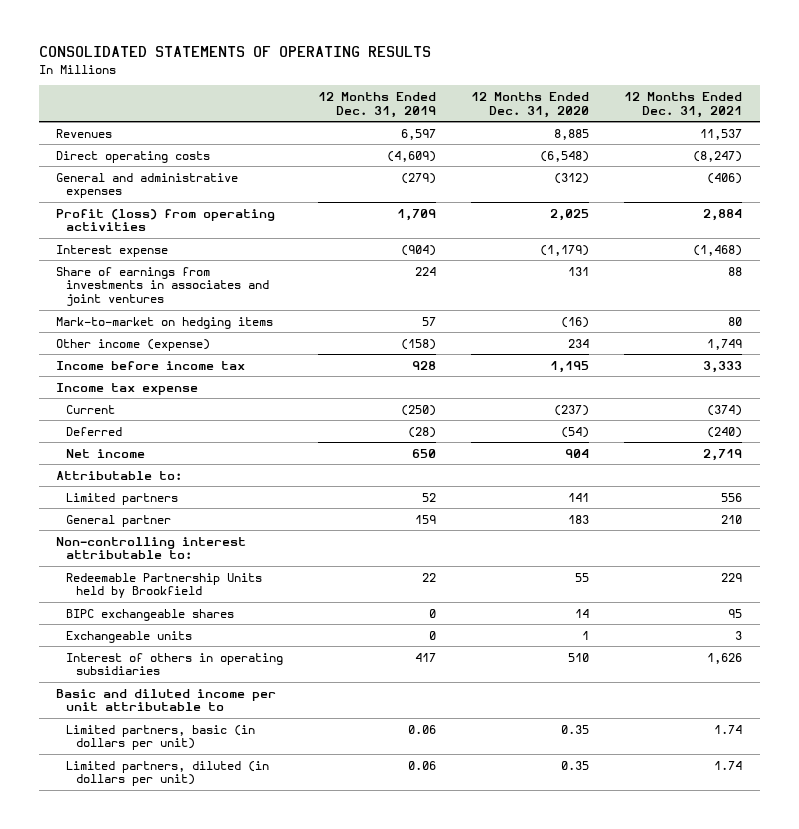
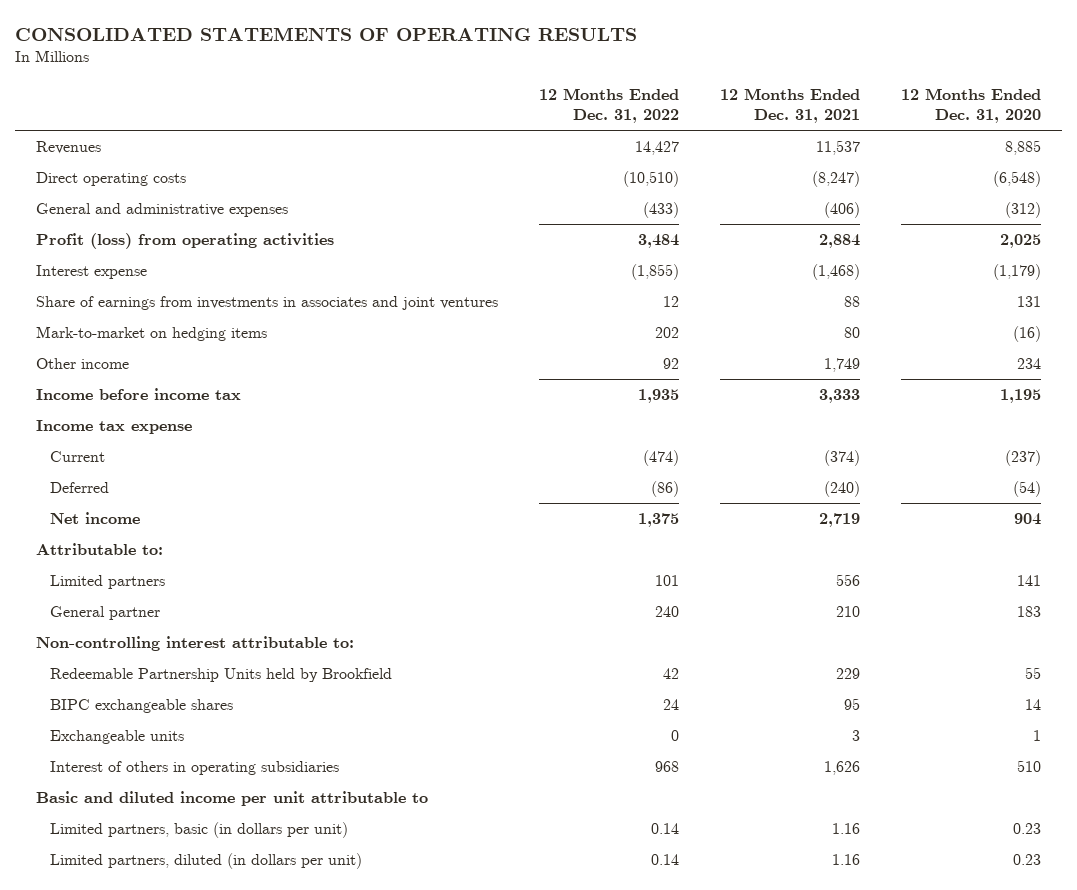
[318,92,437,118] 12 Months Ended Dec. 31, 2019 -> none
none -> [539,87,680,124] 12 Months Ended Dec. 31, 2022
[56,338,211,351] Other income (expense) -> [35,358,129,370] Other income
[561,724,590,734] 0.35 -> [1013,823,1042,835] 0.23
[714,724,743,734] 1.74 -> [832,823,861,835] 1.16
[561,760,590,770] 0.35 -> [1013,854,1042,866] 0.23
[714,760,743,770] 1.74 -> [832,854,861,866] 1.16

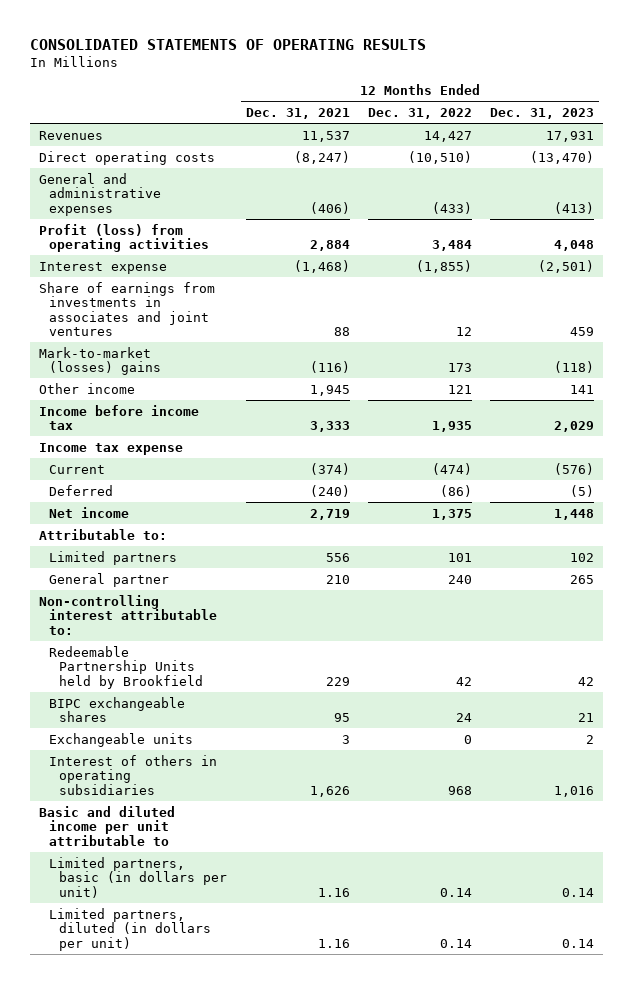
[901,87,1042,124] 12 Months Ended Dec. 31, 2020 -> none
none -> [490,107,595,119] Dec. 31, 2023
[35,326,267,342] Mark-to-market on hedging items -> [39,346,162,376] Mark-to-market (losses) gains
[655,327,680,339] 202 -> [447,363,472,373] 173
[844,327,861,339] 80 -> [309,361,350,374] (116)
[663,358,680,370] 92 -> [447,384,472,394] 121
[824,358,861,373] 1,749 -> [309,384,350,396] 1,945

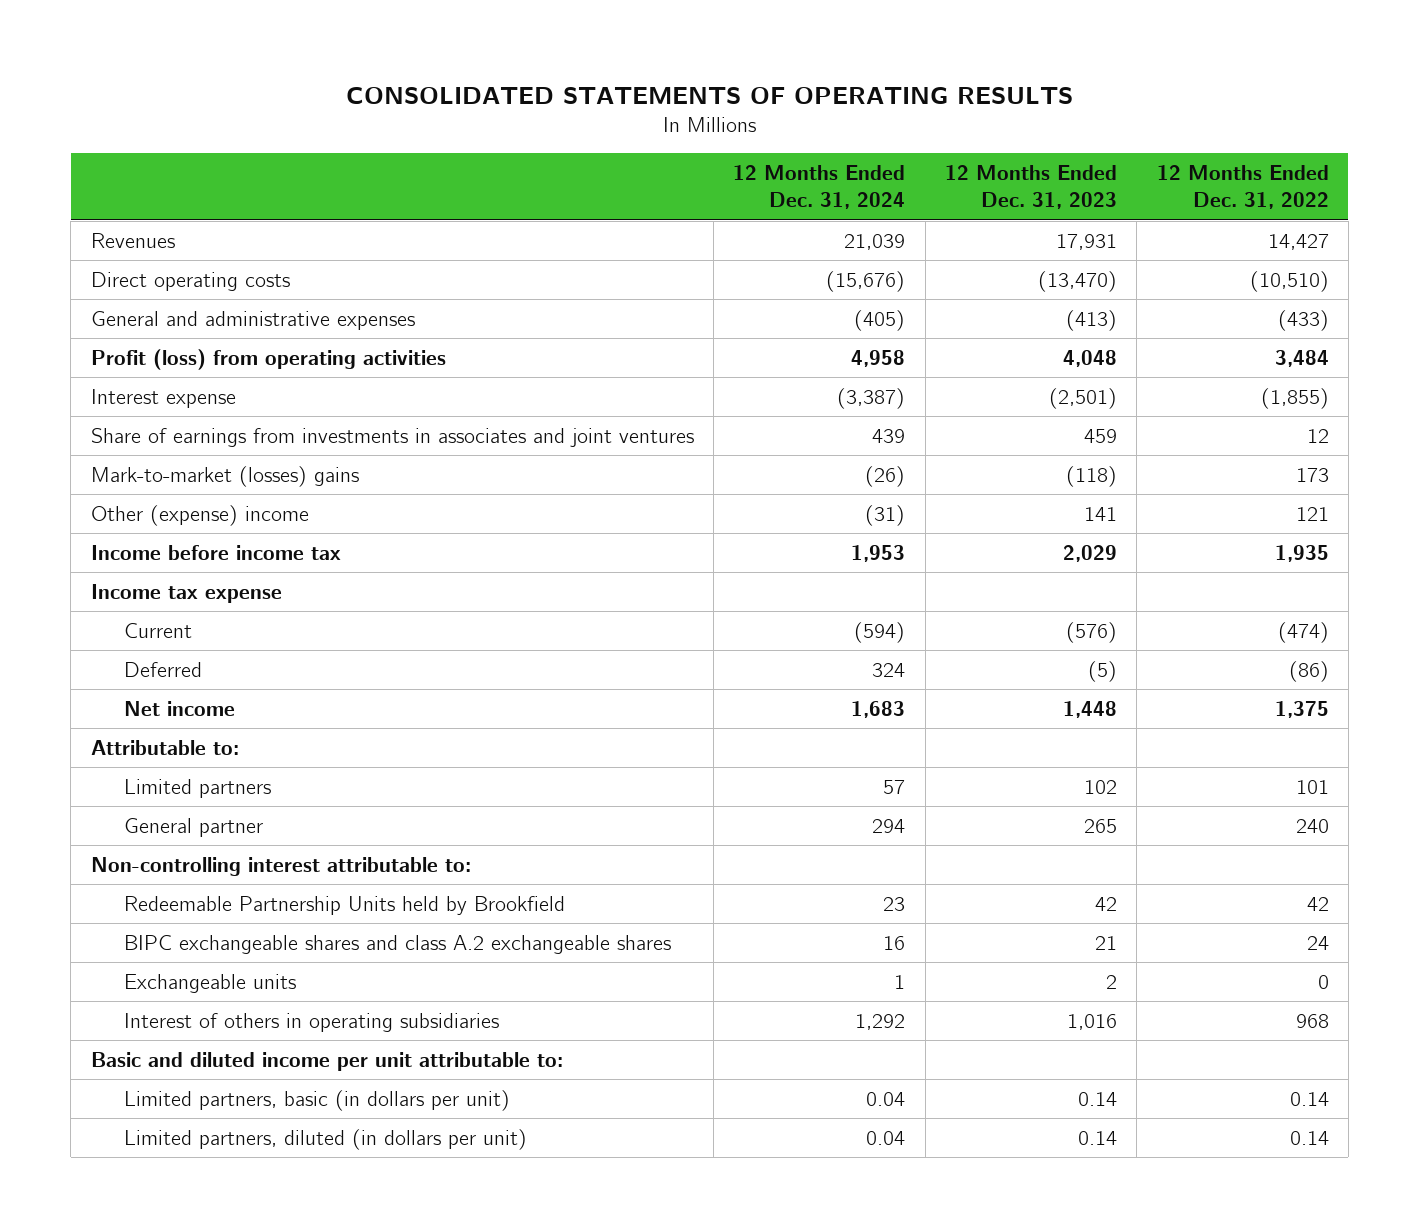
[245,107,350,119] Dec. 31, 2021 -> none
none -> [733,165,906,210] 12 Months Ended Dec. 31, 2024
[39,382,136,394] Other income -> [90,504,309,526] Other (expense) income
[49,696,186,723] BIPC exchangeable shares -> [124,934,672,954] BIPC exchangeable shares and class A.2 exchangeable shares
[39,805,176,846] Basic and diluted income per unit attributable to -> [90,1051,563,1071] Basic and diluted income per unit attributable to:

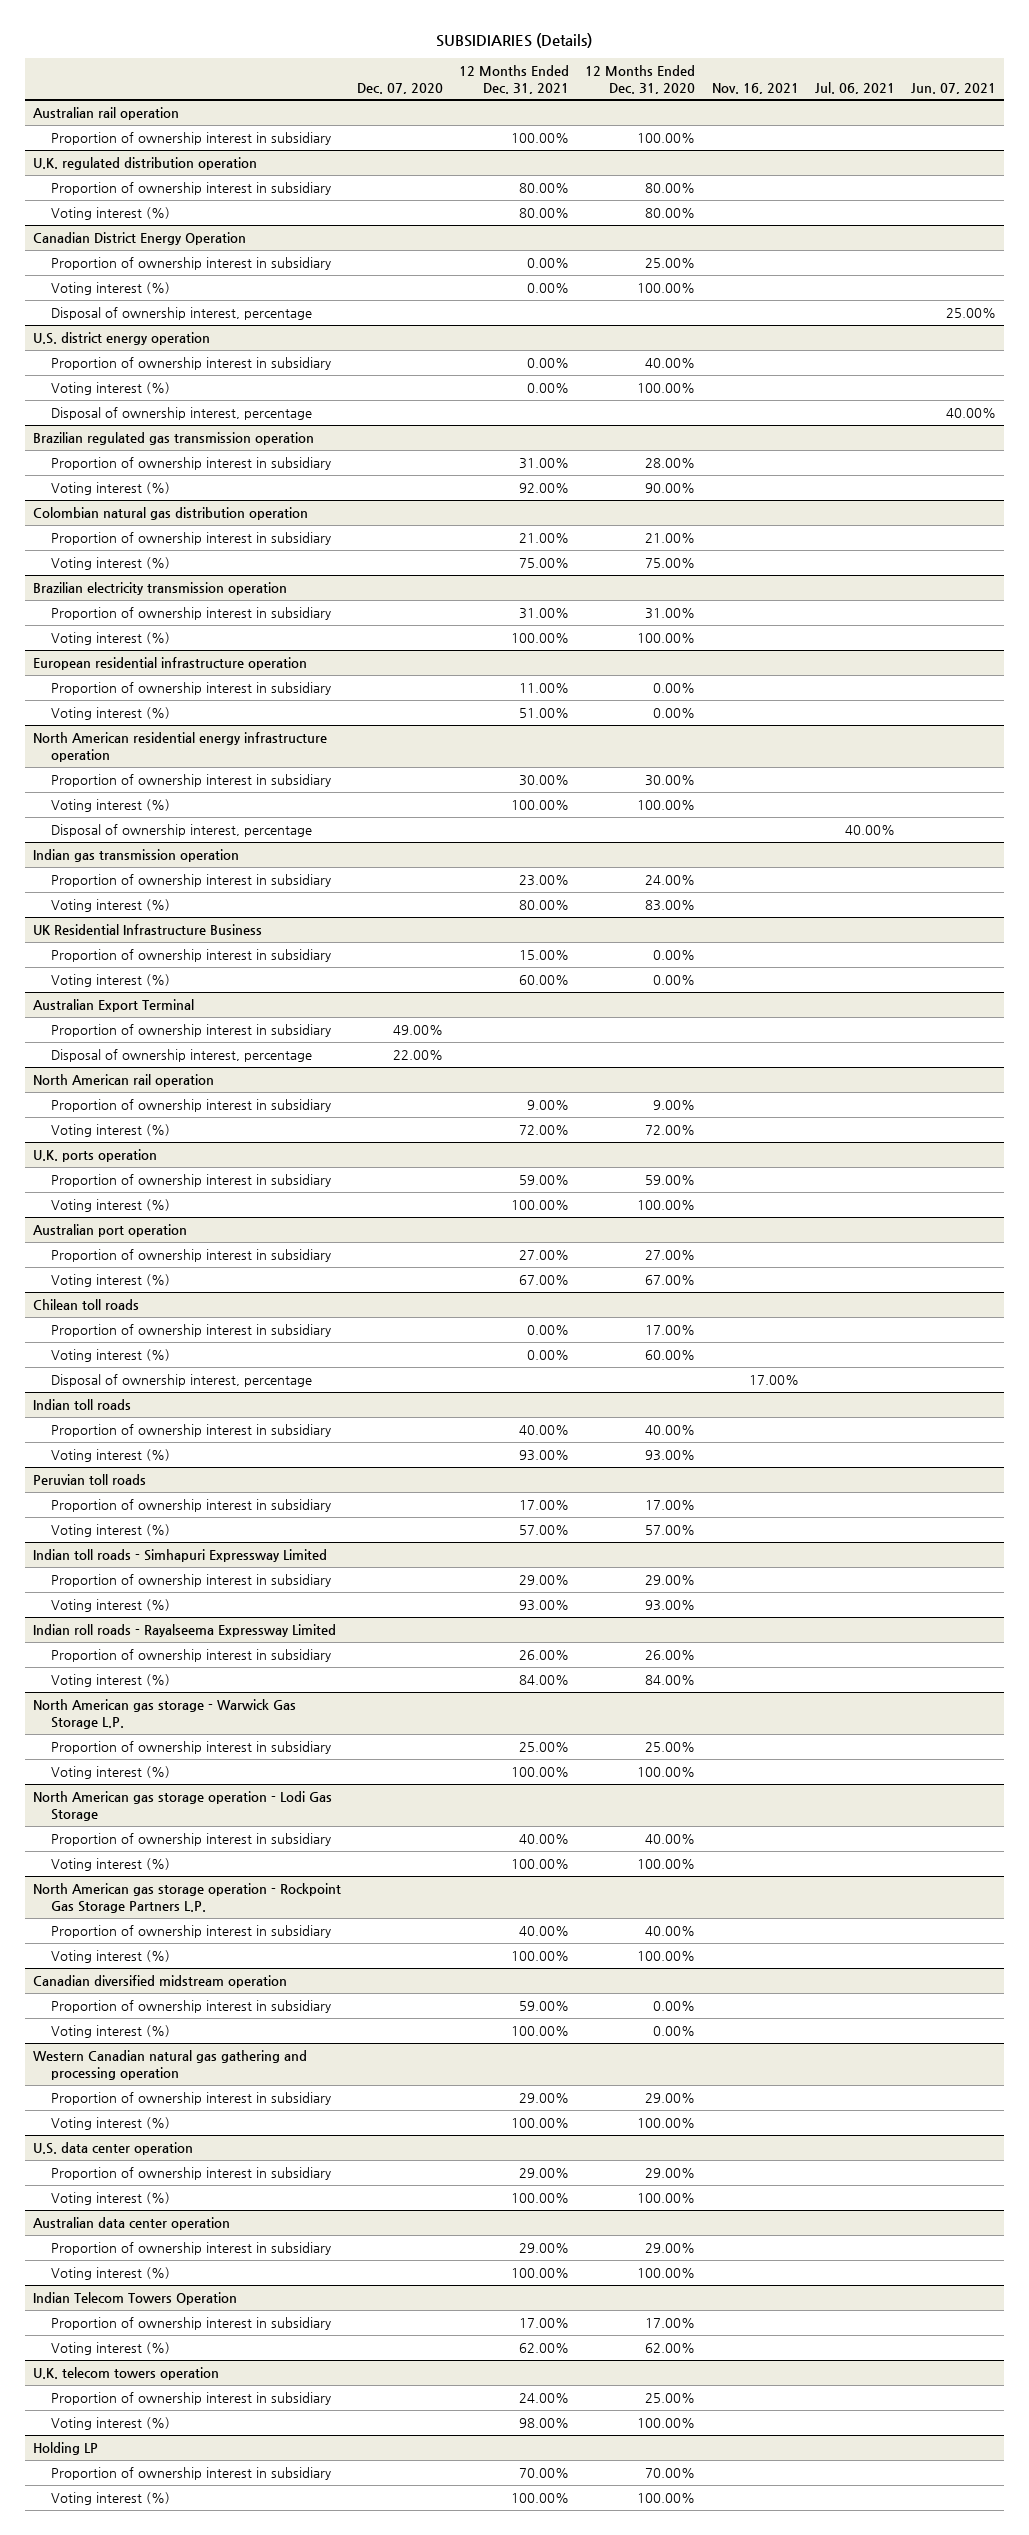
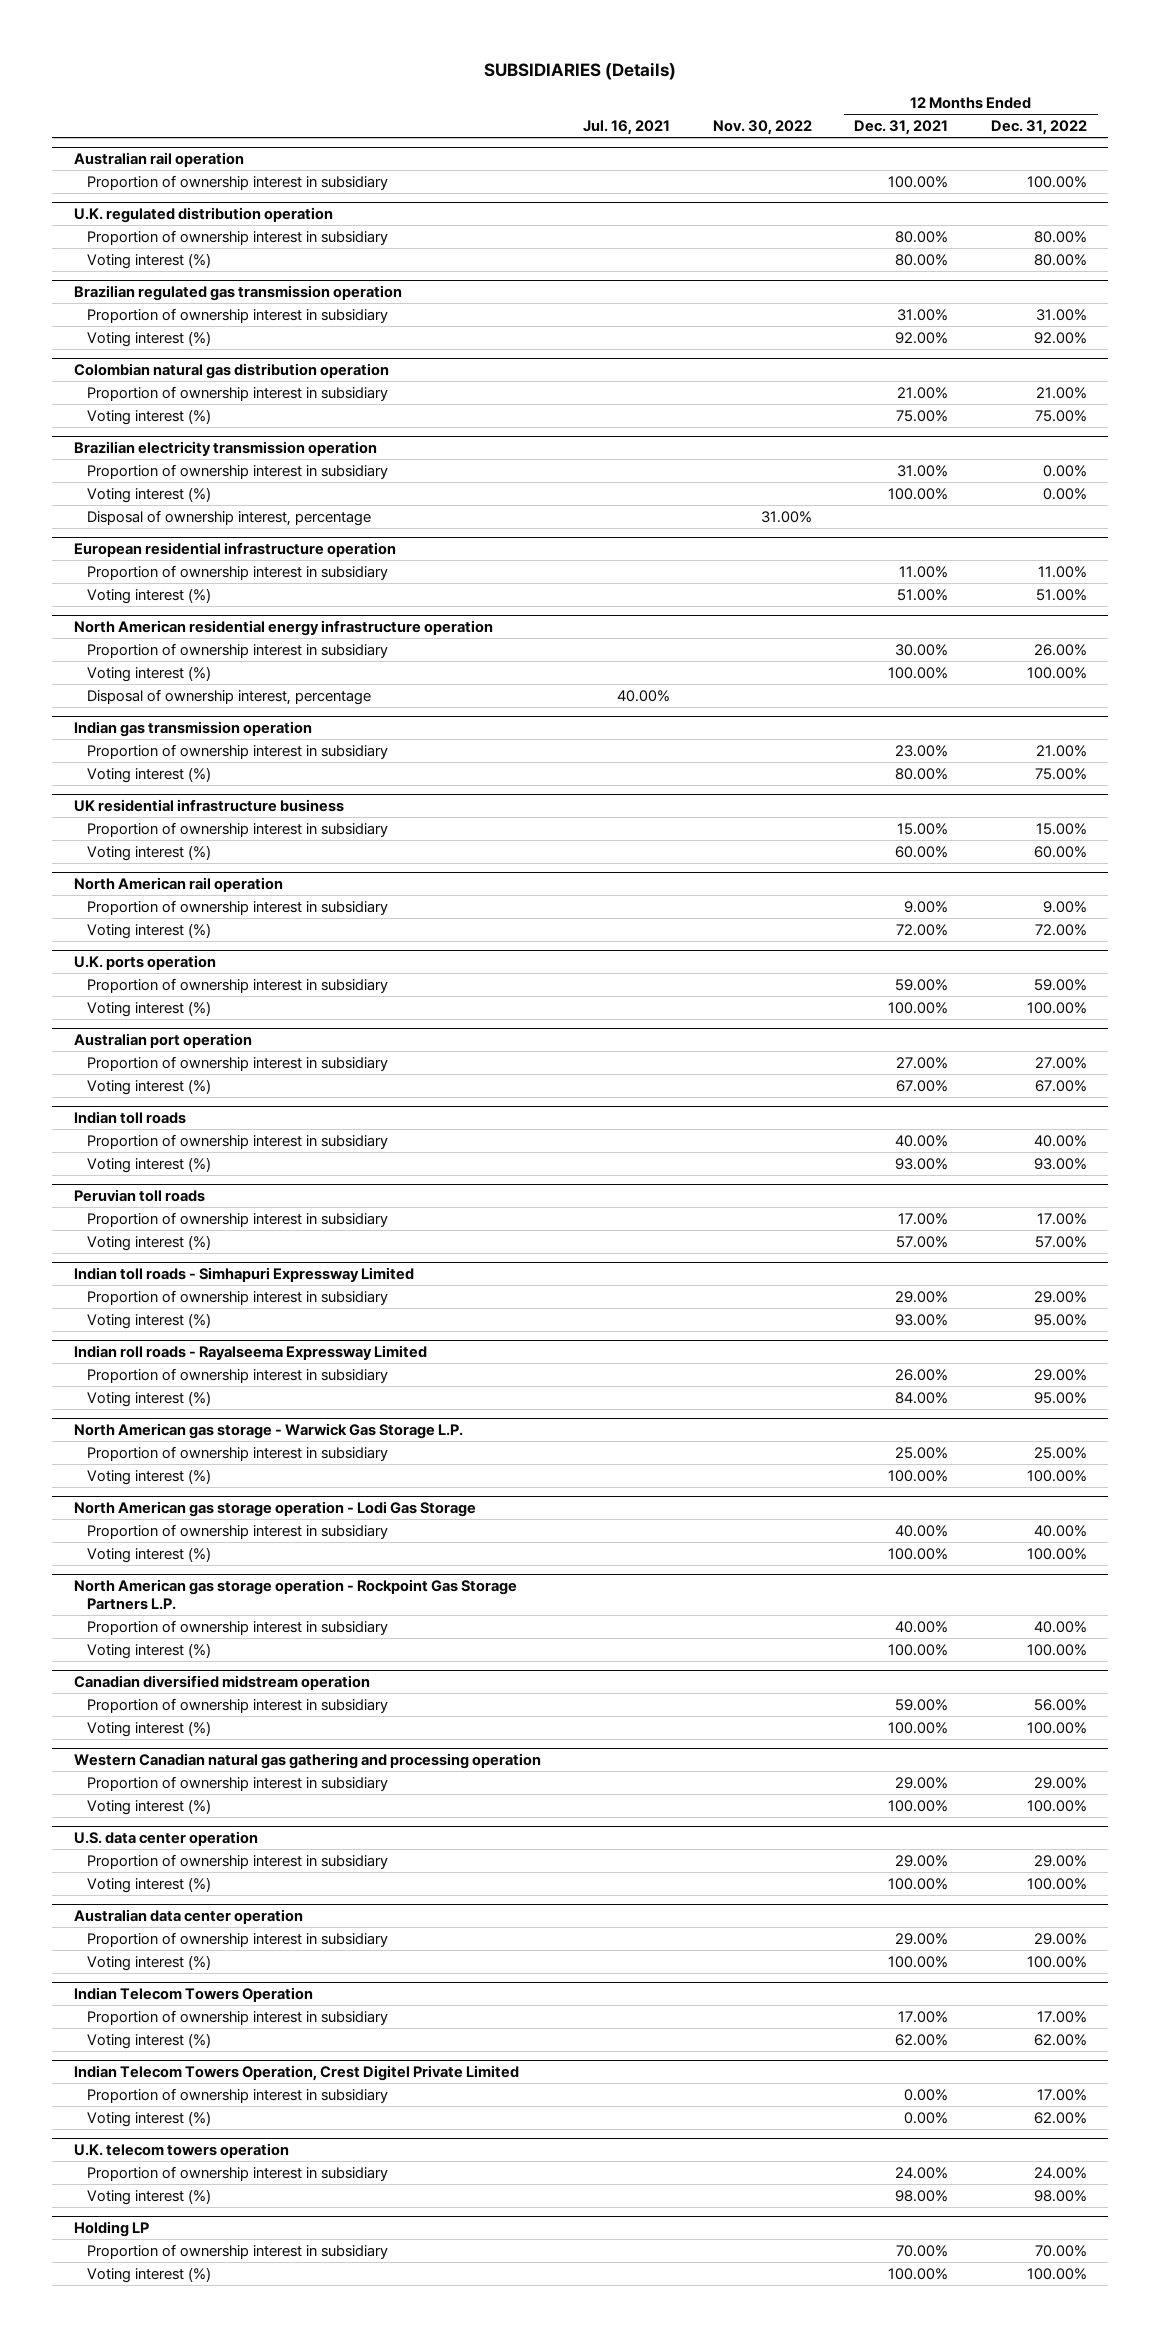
[356,82,443,94] Dec. 07, 2020 -> none
[585,64,696,94] 12 Months Ended Dec. 31, 2020 -> none
[711,82,799,94] Nov. 16, 2021 -> none
[814,81,895,94] Jul. 06, 2021 -> none
[911,82,997,94] Jun. 07, 2021 -> none
none -> [583,120,671,136] Jul. 16, 2021
none -> [712,120,812,136] Nov. 30, 2022
none -> [991,120,1088,136] Dec. 31, 2022
[32,231,246,245] Canadian District Energy Operation -> none
[51,256,332,270] Proportion of ownership interest in subsidiary -> none
[51,281,171,295] Voting interest (%) -> none
[51,306,313,320] Disposal of ownership interest, percentage -> none
[32,331,210,345] U.S. district energy operation -> none
[51,356,332,370] Proportion of ownership interest in subsidiary -> none
[51,381,171,395] Voting interest (%) -> none
[51,406,313,420] Disposal of ownership interest, percentage -> none
none -> [87,509,372,526] Disposal of ownership interest, percentage
[32,923,262,935] UK Residential Infrastructure Business -> [73,799,344,813] UK residential infrastructure business
[32,998,194,1012] Australian Export Terminal -> none
[51,1023,332,1037] Proportion of ownership interest in subsidiary -> none
[51,1048,313,1062] Disposal of ownership interest, percentage -> none
[32,1298,139,1310] Chilean toll roads -> none
[51,1323,332,1337] Proportion of ownership interest in subsidiary -> none
[51,1348,171,1362] Voting interest (%) -> none
[51,1373,313,1387] Disposal of ownership interest, percentage -> none
none -> [73,2065,519,2082] Indian Telecom Towers Operation, Crest Digitel Private Limited
none -> [87,2087,389,2103] Proportion of ownership interest in subsidiary
none -> [87,2110,212,2127] Voting interest (%)

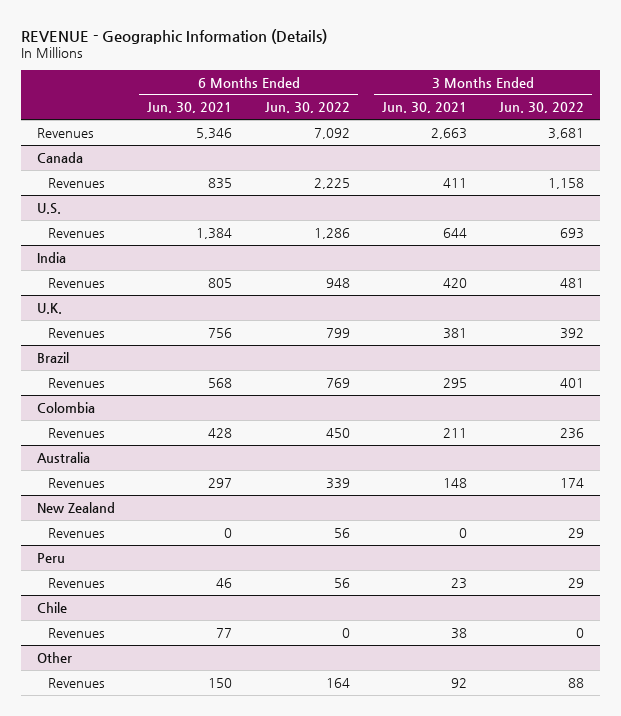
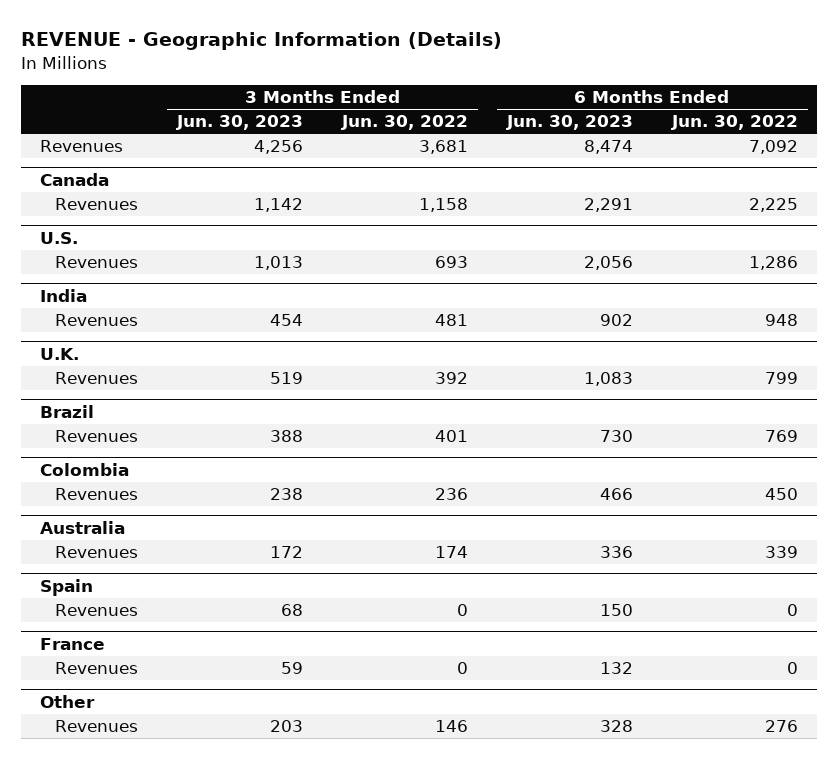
[147,102,233,114] Jun. 30, 2021 -> none
[381,102,467,114] Jun. 30, 2021 -> none
none -> [176,115,304,131] Jun. 30, 2023
none -> [505,115,633,131] Jun. 30, 2023
[37,501,116,513] New Zealand -> none
[48,527,106,538] Revenues -> none
[37,552,66,563] Peru -> none
[48,577,106,588] Revenues -> none
[37,601,68,613] Chile -> none
none -> [40,579,94,597] Spain
none -> [40,638,106,651] France
none -> [55,662,139,675] Revenues
[325,677,350,688] 164 -> [764,720,798,733] 276
[568,677,585,688] 88 -> [435,720,469,733] 146

